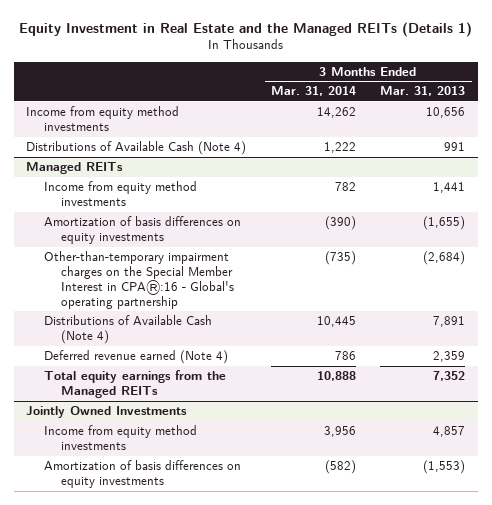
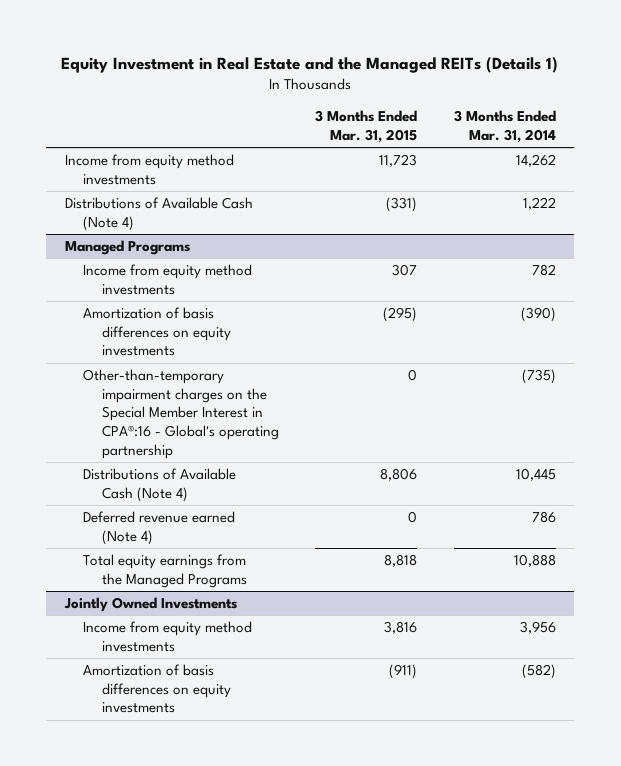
[380,86,466,97] Mar. 31, 2013 -> none
none -> [315,110,418,143] 3 Months Ended Mar. 31, 2015
[26,162,124,175] Managed REITs -> none
none -> [64,240,190,256] Managed Programs
[43,370,226,398] Total equity earnings from the Managed REITs -> [83,554,247,588] Total equity earnings from the Managed Programs

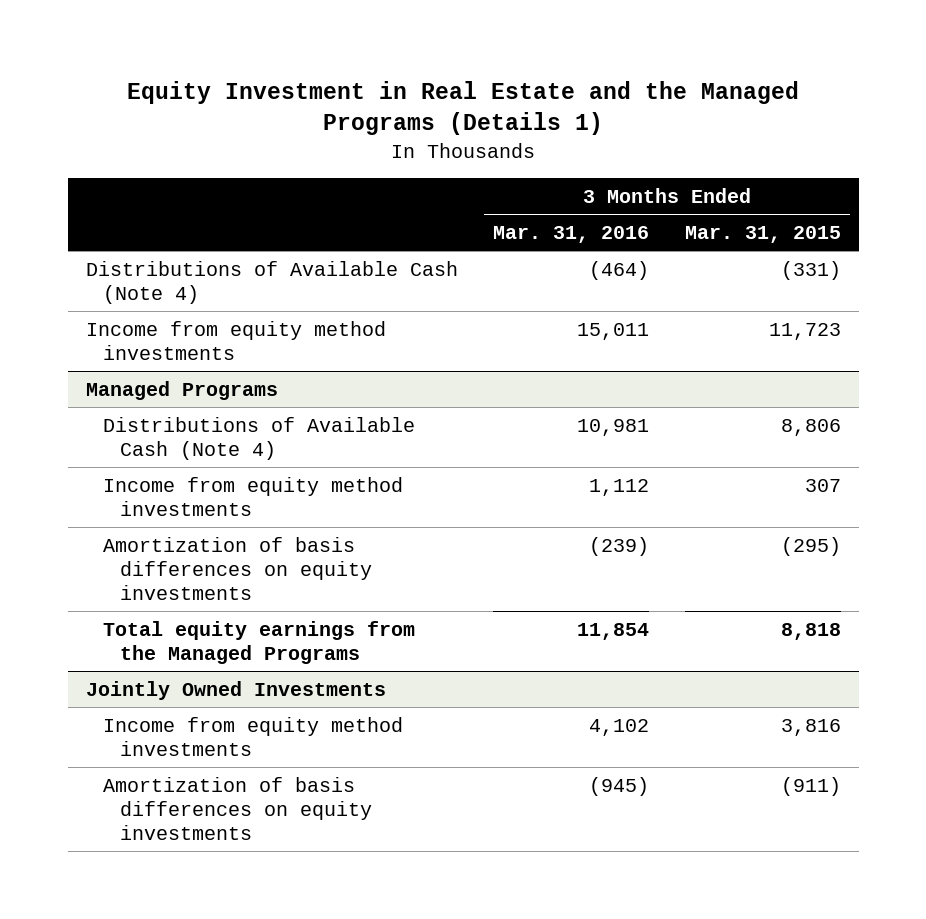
[61,57,559,74] Equity Investment in Real Estate and the Managed REITs (Details 1) -> [127,81,800,136] Equity Investment in Real Estate and the Managed Programs (Details 1)
[453,110,556,143] 3 Months Ended Mar. 31, 2014 -> none
none -> [493,225,650,243] Mar. 31, 2016
[64,154,234,185] Income from equity method investments -> [85,320,386,360] Income from equity method investments
[83,468,237,502] Distributions of Available Cash (Note 4) -> [102,416,415,460] Distributions of Available Cash (Note 4)
[83,369,279,459] Other-than-temporary impairment charges on the Special Member Interest in CPA®:16 - Global's operating partnership -> none
[83,511,236,545] Deferred revenue earned (Note 4) -> none

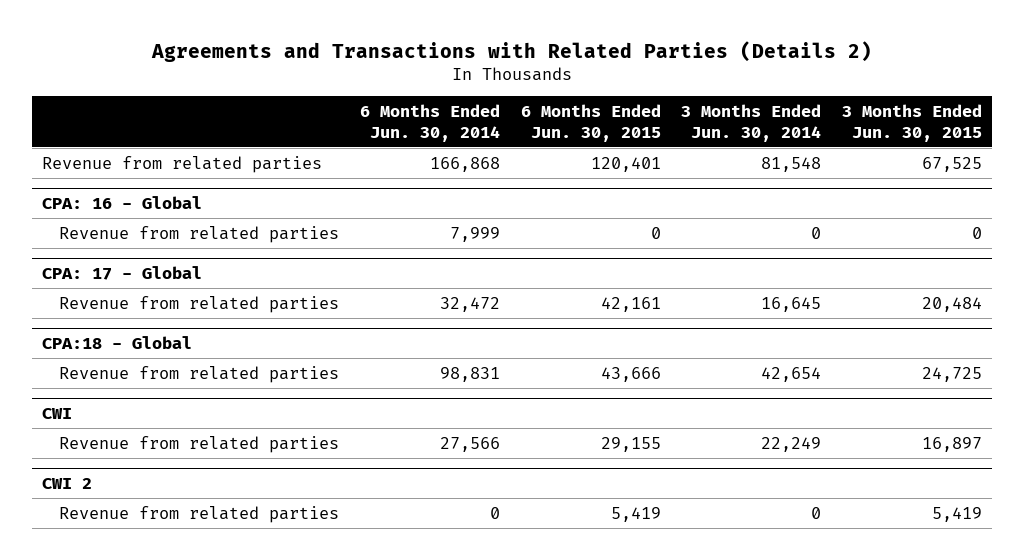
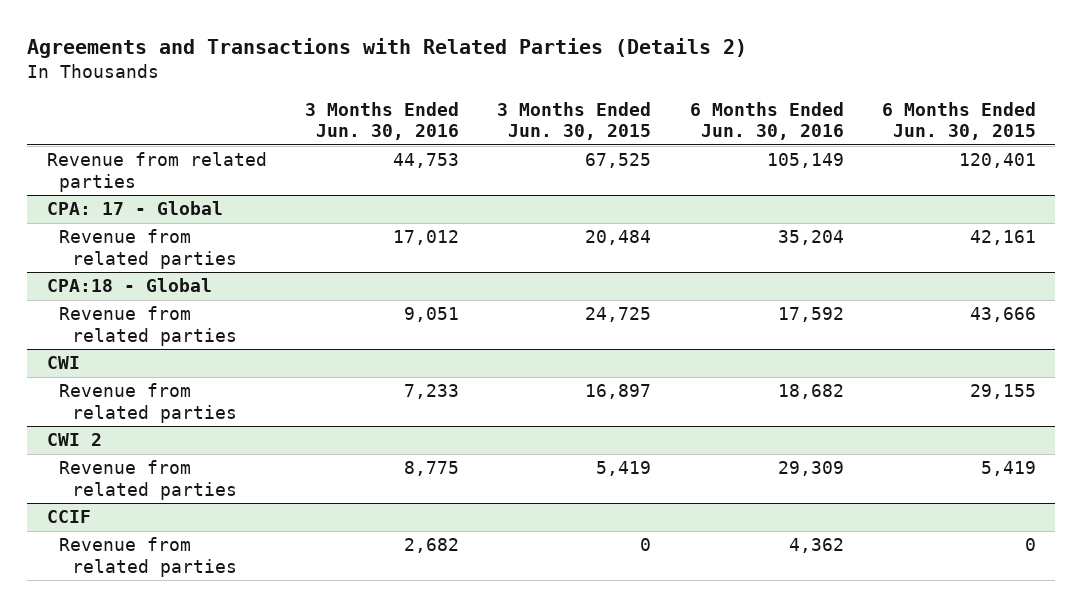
[359,104,500,142] 6 Months Ended Jun. 30, 2014 -> none
[681,104,822,142] 3 Months Ended Jun. 30, 2014 -> none
none -> [304,101,459,141] 3 Months Ended Jun. 30, 2016
none -> [689,101,844,141] 6 Months Ended Jun. 30, 2016
[42,195,203,209] CPA: 16 - Global -> none
[59,225,340,243] Revenue from related parties -> none
none -> [46,510,91,524] CCIF
none -> [59,537,238,577] Revenue from related parties

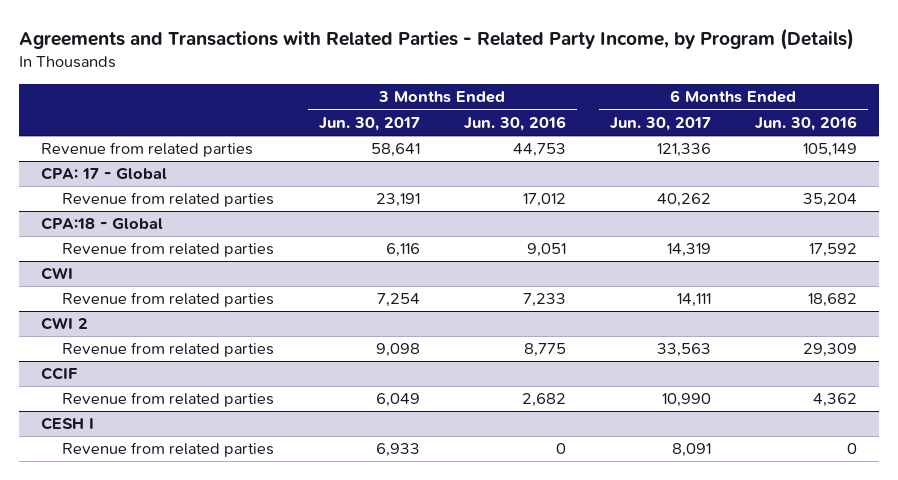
[27,38,748,59] Agreements and Transactions with Related Parties (Details 2) -> [19,28,855,51] Agreements and Transactions with Related Parties - Related Party Income, by Program (Details)
[497,101,652,141] 3 Months Ended Jun. 30, 2015 -> none
[882,101,1037,141] 6 Months Ended Jun. 30, 2015 -> none
none -> [318,116,420,131] Jun. 30, 2017
none -> [609,116,711,131] Jun. 30, 2017
none -> [41,417,95,431] CESH I
none -> [62,442,275,458] Revenue from related parties

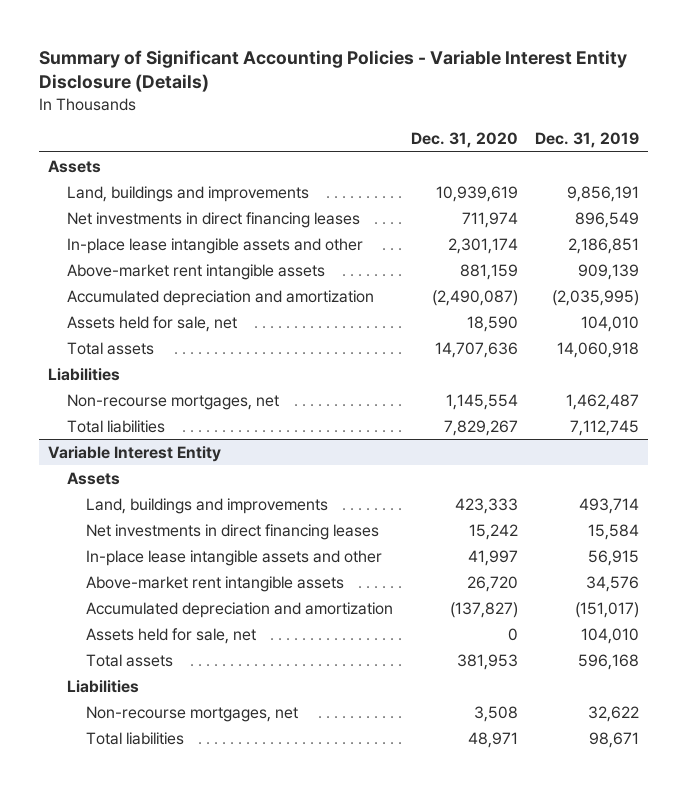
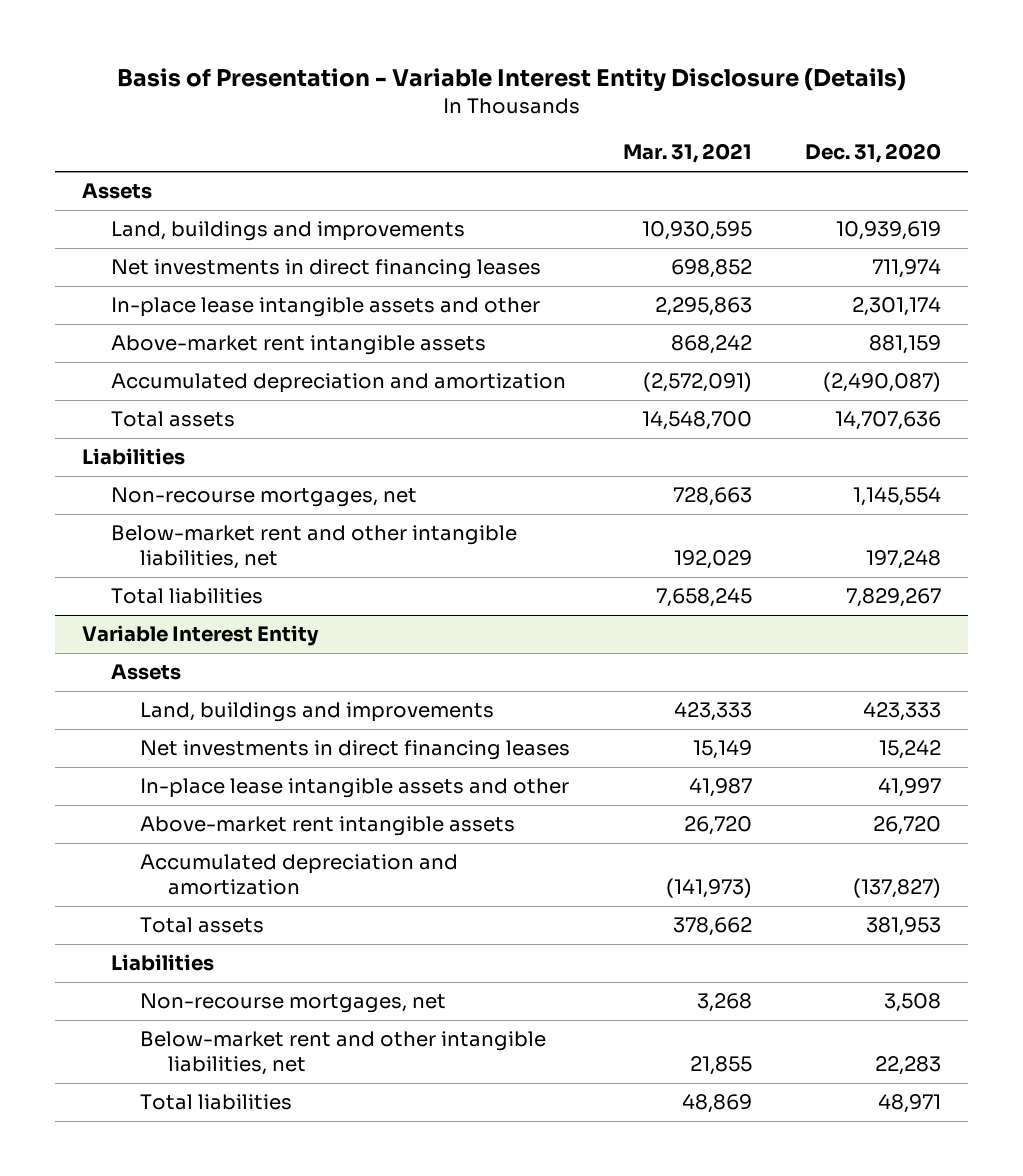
[39,49,628,93] Summary of Significant Accounting Policies - Variable Interest Entity Disclosure (Details) -> [116,67,906,91] Basis of Presentation - Variable Interest Entity Disclosure (Details)
[535,132,640,149] Dec. 31, 2019 -> none
none -> [622,143,752,164] Mar. 31, 2021
[67,315,238,332] Assets held for sale, net -> none
none -> [110,525,517,570] Below-market rent and other intangible liabilities, net
[86,627,257,644] Assets held for sale, net -> none
none -> [139,1031,546,1076] Below-market rent and other intangible liabilities, net

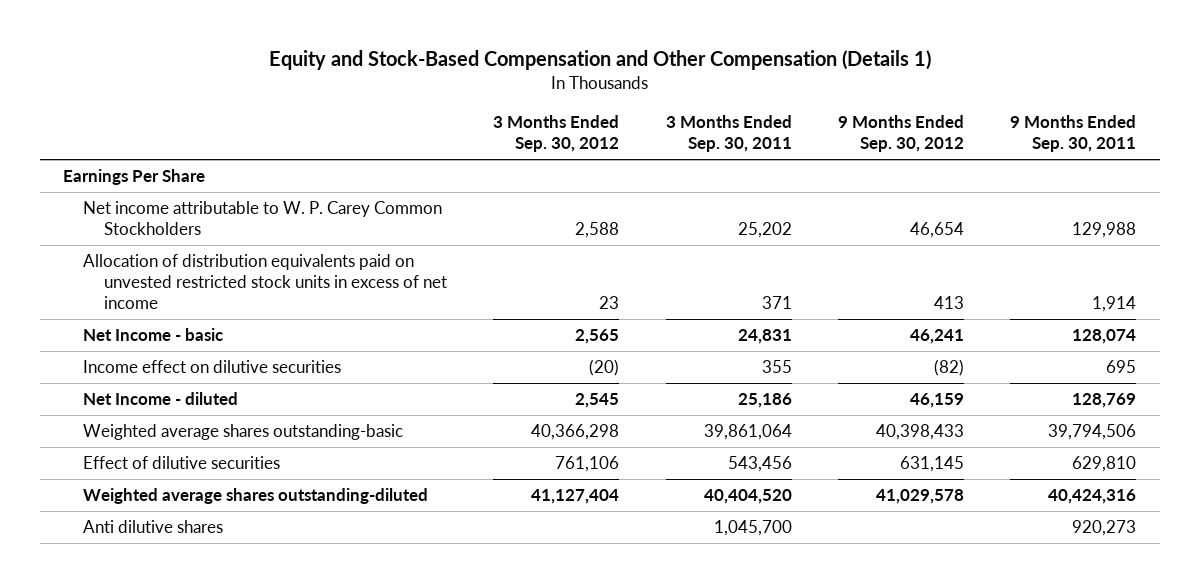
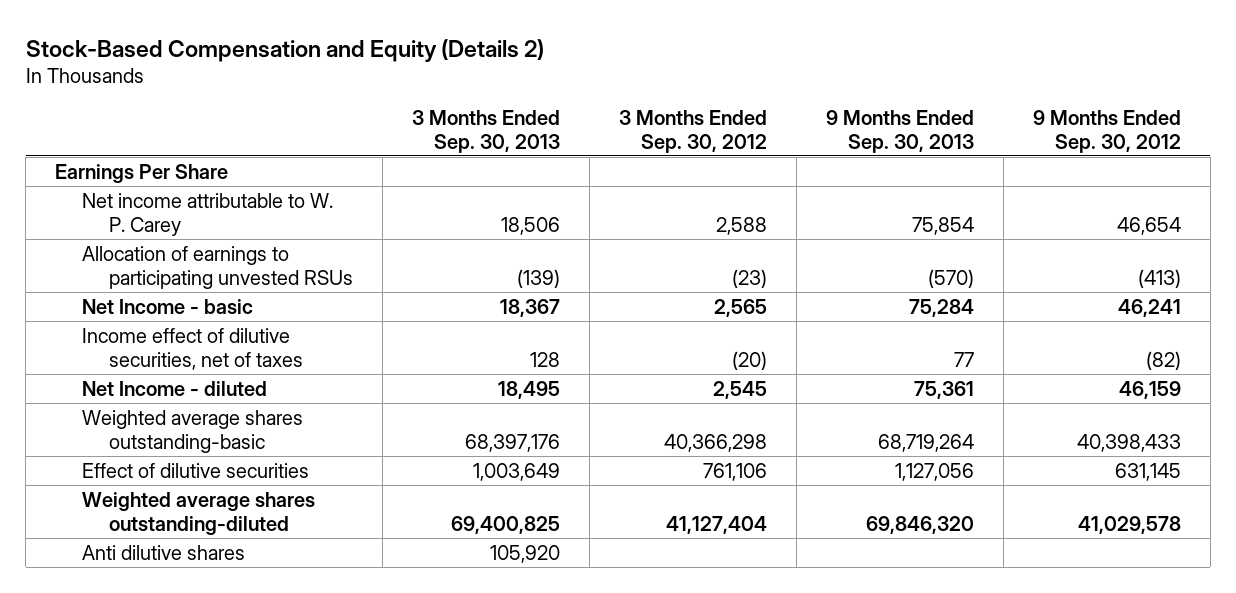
[268,50,931,71] Equity and Stock-Based Compensation and Other Compensation (Details 1) -> [25,38,544,62] Stock-Based Compensation and Equity (Details 2)
[665,115,792,153] 3 Months Ended Sep. 30, 2011 -> none
[1010,115,1137,153] 9 Months Ended Sep. 30, 2011 -> none
none -> [412,109,561,153] 3 Months Ended Sep. 30, 2013
none -> [825,109,974,153] 9 Months Ended Sep. 30, 2013
[83,254,447,309] Allocation of distribution equivalents paid on unvested restricted stock units in excess of net income -> none
[83,201,443,236] Net income attributable to W. P. Carey Common Stockholders -> [82,192,334,236] Net income attributable to W. P. Carey
none -> [82,245,354,289] Allocation of earnings to participating unvested RSUs
[83,360,342,374] Income effect on dilutive securities -> [82,327,304,370] Income effect of dilutive securities, net of taxes

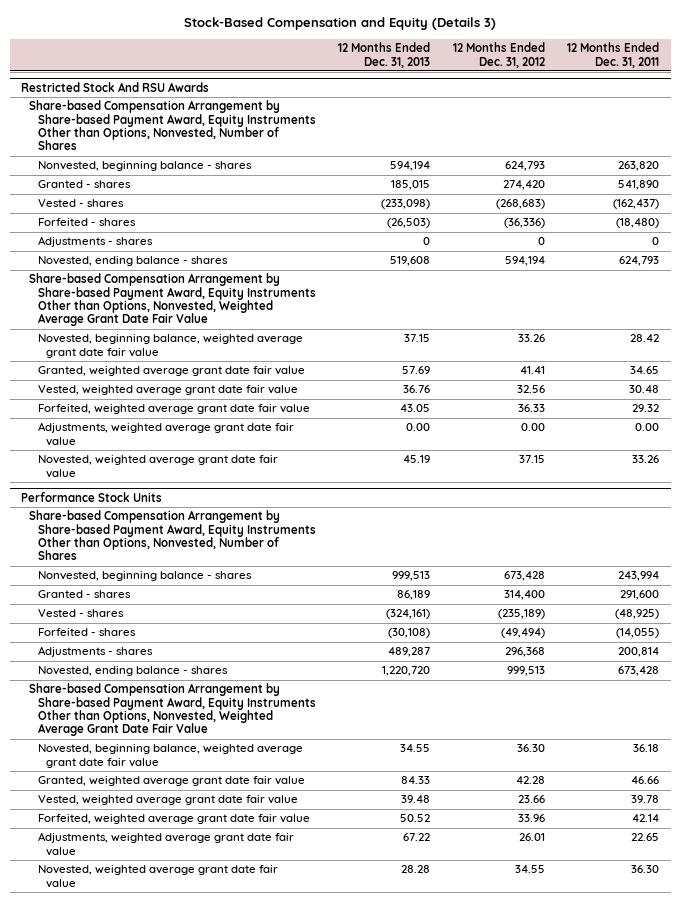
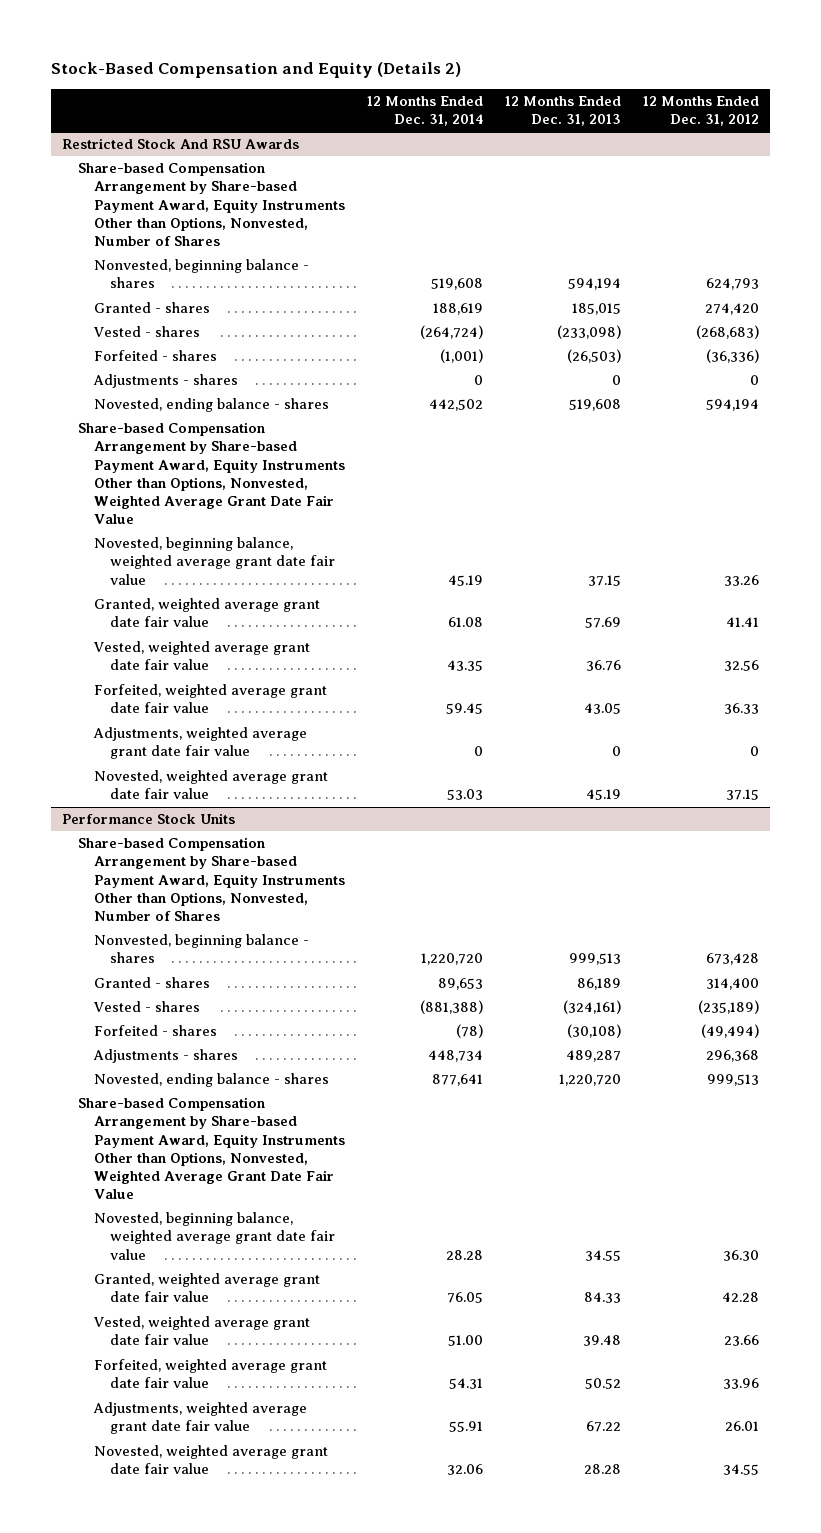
[184,17,497,31] Stock-Based Compensation and Equity (Details 3) -> [51,61,462,78] Stock-Based Compensation and Equity (Details 2)
[567,42,660,68] 12 Months Ended Dec. 31, 2011 -> none
none -> [367,95,484,126] 12 Months Ended Dec. 31, 2014
[406,423,431,432] 0.00 -> [612,746,622,757] 0
[520,423,545,432] 0.00 -> [750,746,760,757] 0

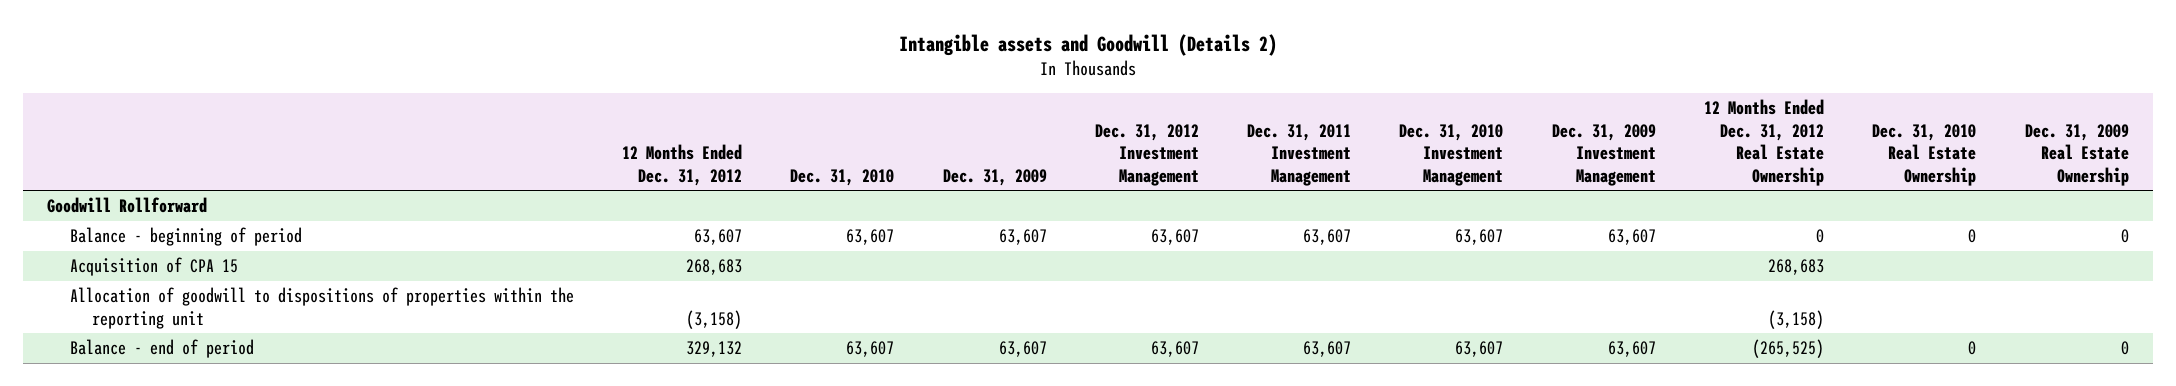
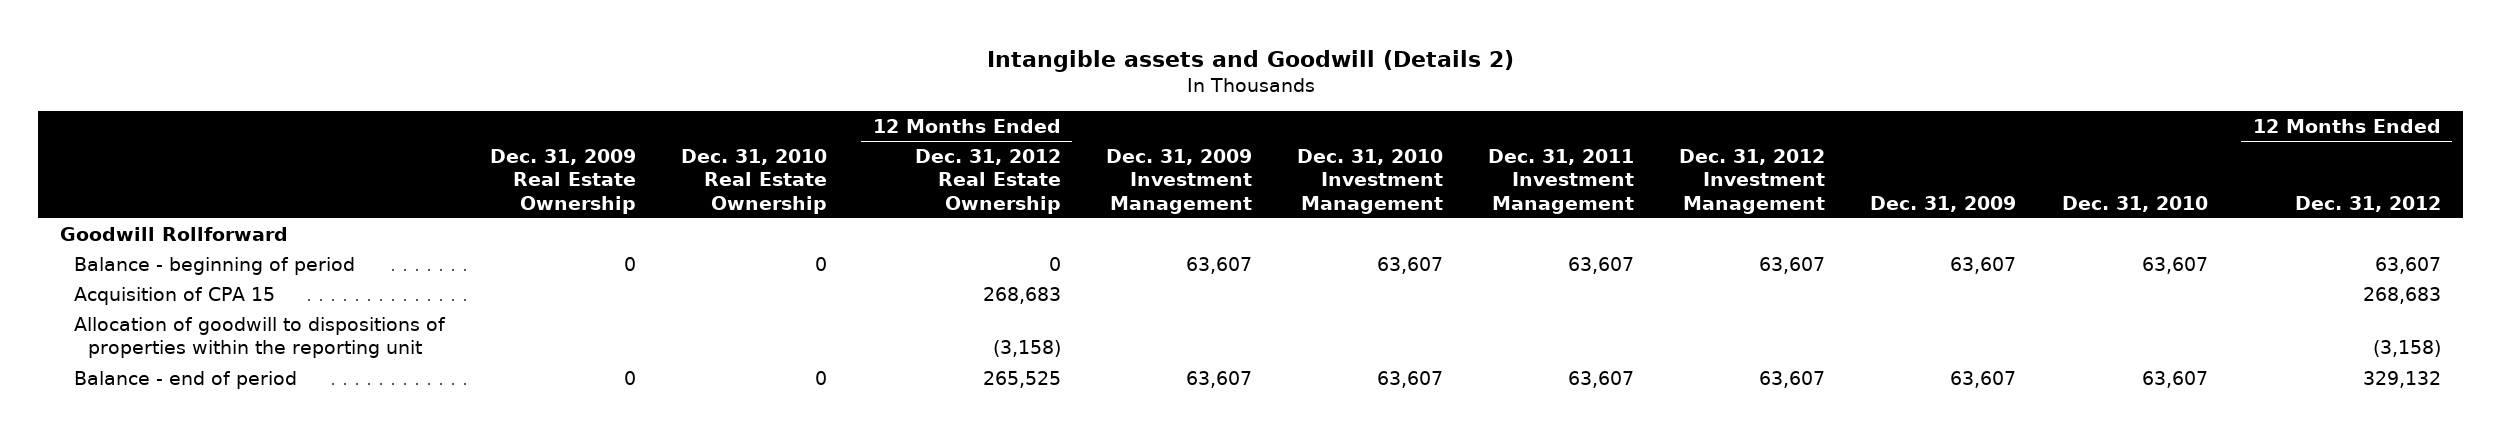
[1751,339,1824,359] (265,525) -> [982,371,1061,389] 265,525

